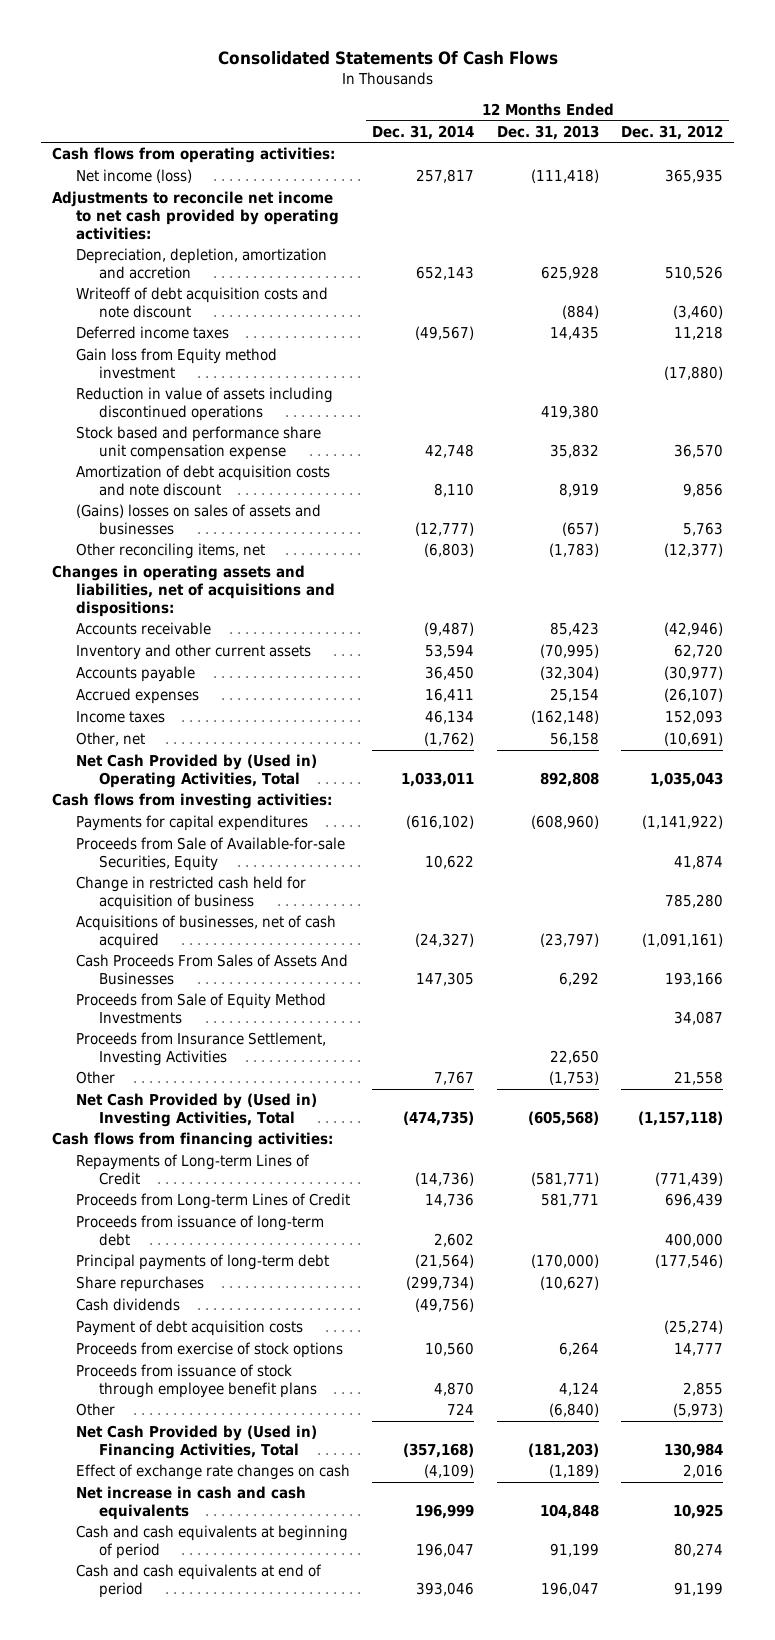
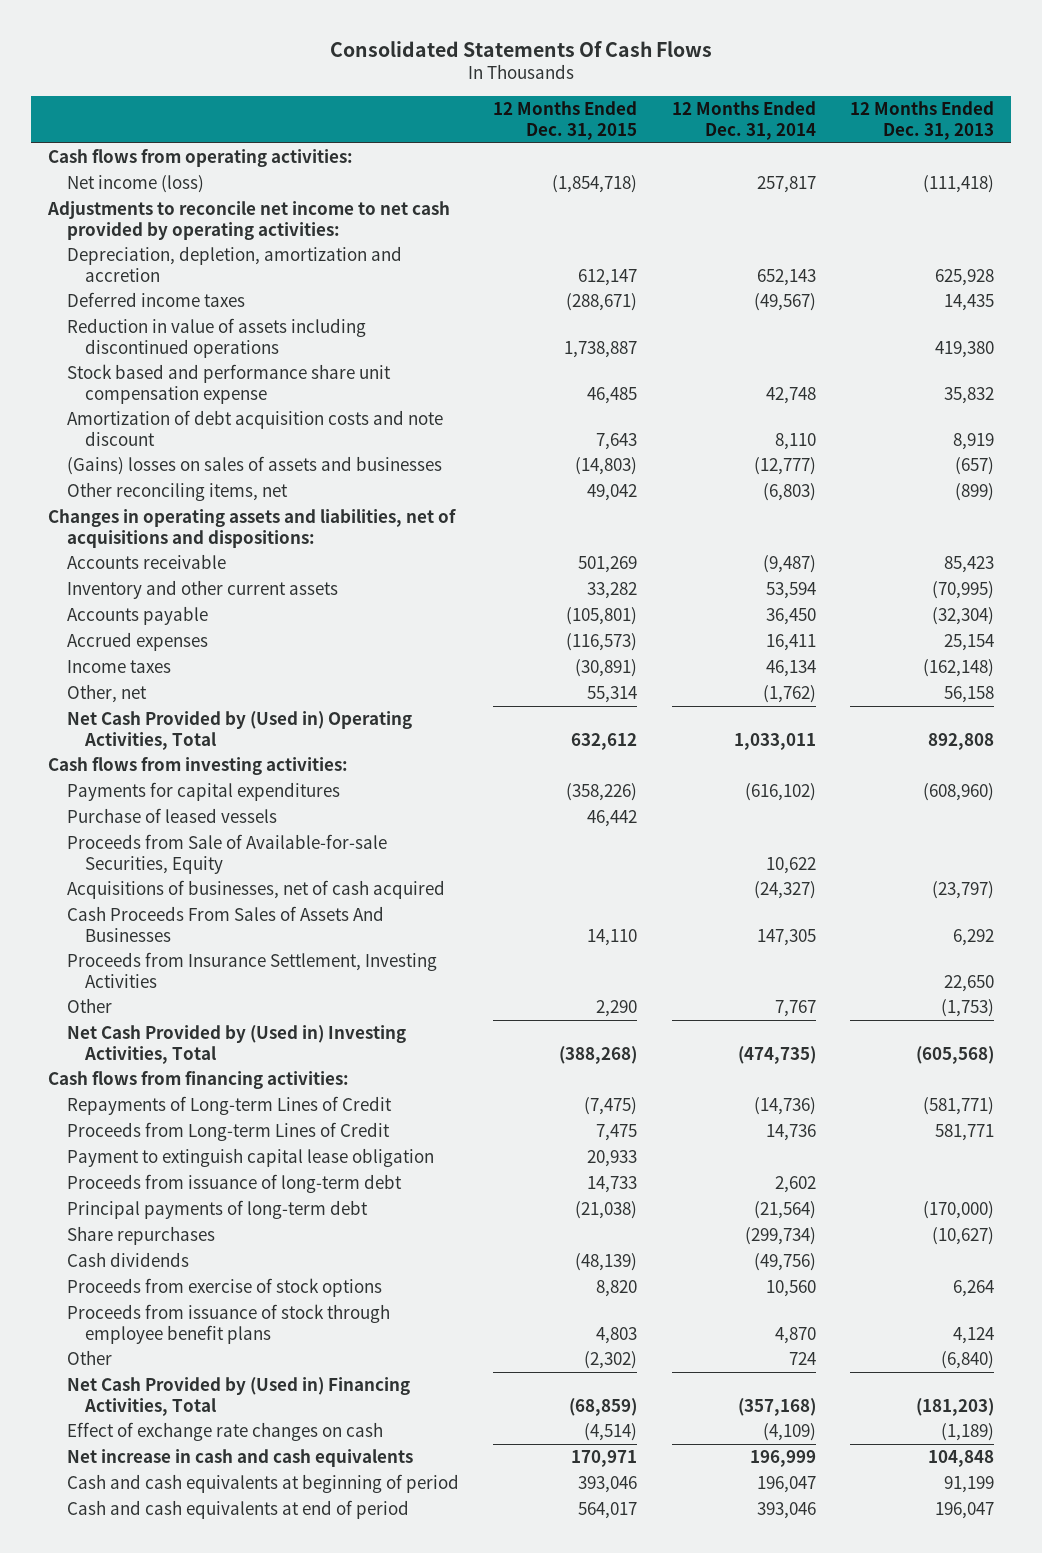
[621,124,724,140] Dec. 31, 2012 -> none
none -> [493,101,638,140] 12 Months Ended Dec. 31, 2015
[75,287,328,319] Writeoff of debt acquisition costs and note discount -> none
[75,348,277,380] Gain loss from Equity method investment -> none
[548,543,599,558] (1,783) -> [955,482,995,501] (899)
none -> [66,807,277,823] Purchase of leased vessels
[75,876,306,911] Change in restricted cash held for acquisition of business -> none
[75,993,326,1025] Proceeds from Sale of Equity Method Investments -> none
none -> [66,1147,434,1167] Payment to extinguish capital lease obligation
[75,1320,303,1337] Payment of debt acquisition costs -> none

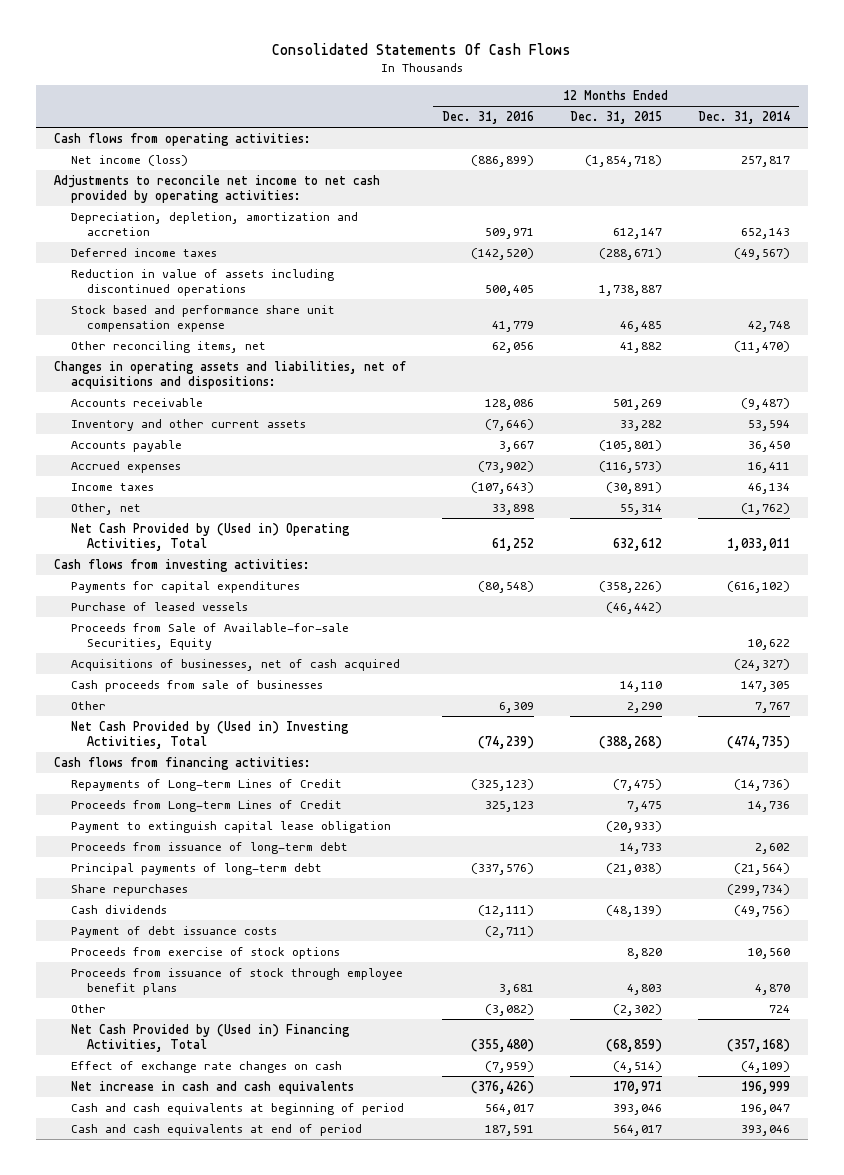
[850,101,995,140] 12 Months Ended Dec. 31, 2013 -> none
none -> [441,111,534,125] Dec. 31, 2016
[66,409,443,446] Amortization of debt acquisition costs and note discount -> none
[66,455,442,475] (Gains) losses on sales of assets and businesses -> none
[587,483,638,501] 49,042 -> [619,341,662,353] 41,882
[762,482,816,501] (6,803) -> [733,340,790,353] (11,470)
[587,809,638,827] 46,442 -> [605,601,662,614] (46,442)
[66,951,437,988] Proceeds from Insurance Settlement, Investing Activities -> none
[66,905,384,942] Cash Proceeds From Sales of Assets And Businesses -> [70,679,323,692] Cash proceeds from sale of businesses
[587,1149,638,1167] 20,933 -> [605,820,662,833] (20,933)
none -> [70,925,277,938] Payment of debt issuance costs

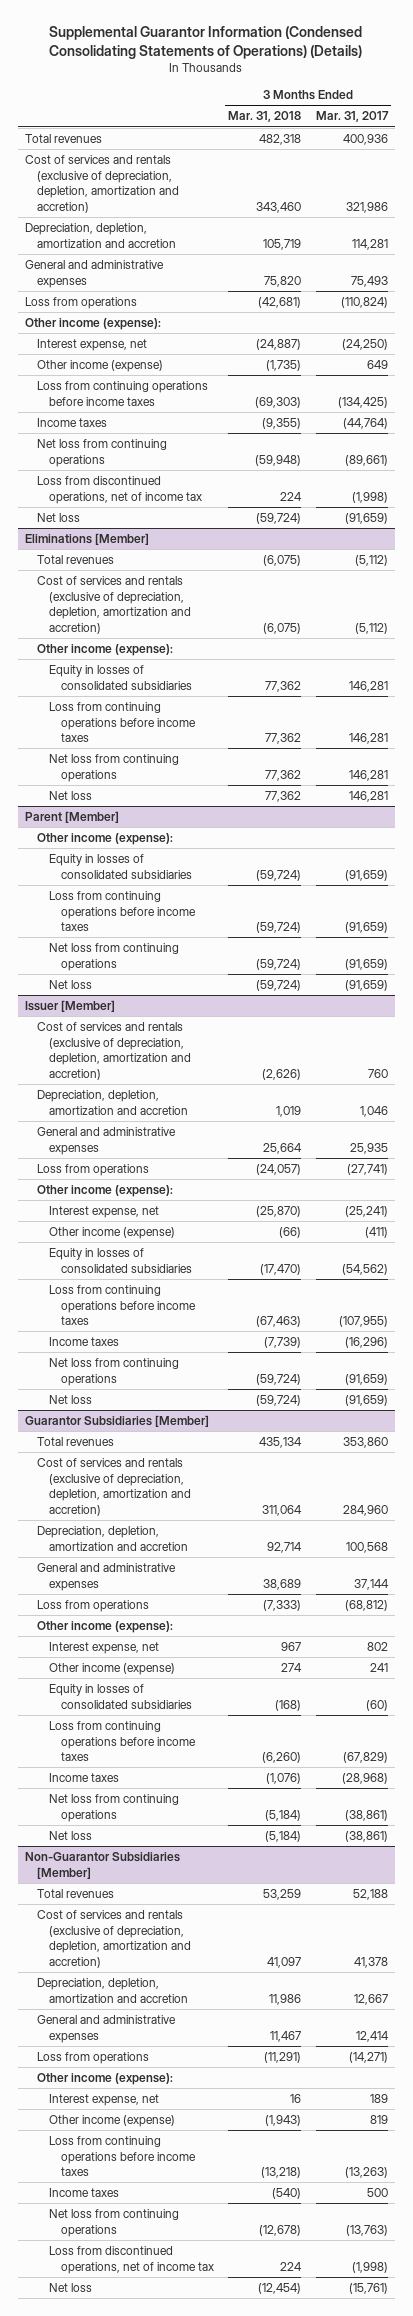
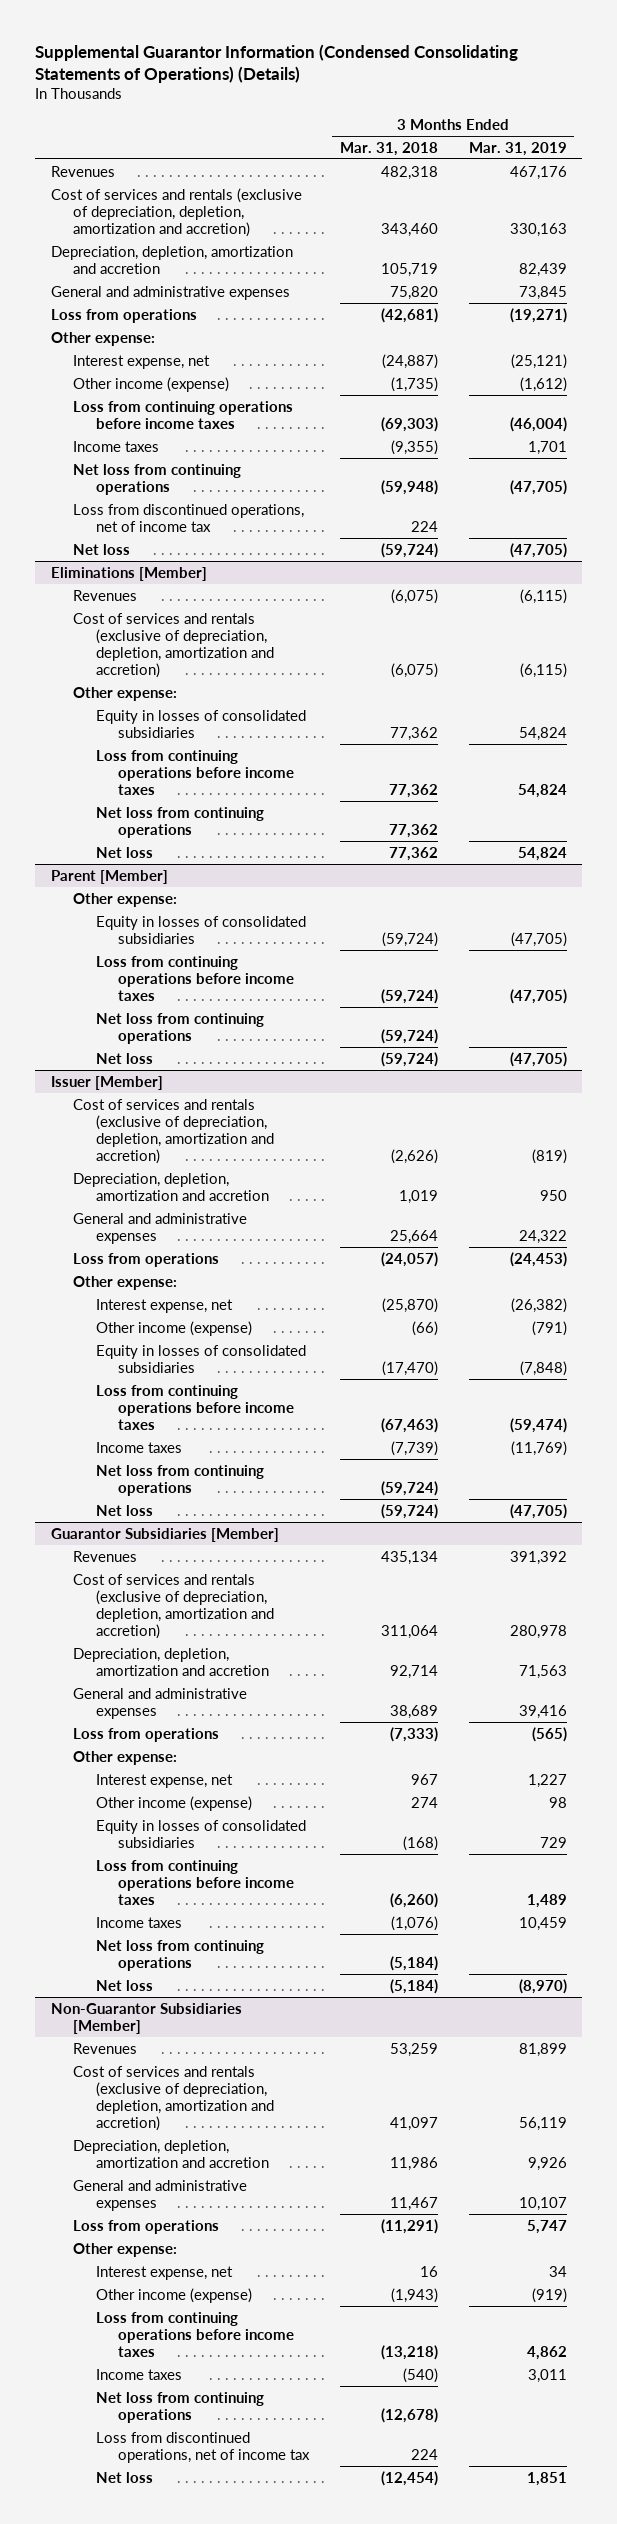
[315,111,389,123] Mar. 31, 2017 -> none
none -> [468,141,567,156] Mar. 31, 2019
[25,134,103,144] Total revenues -> [50,165,115,177] Revenues
[25,318,162,331] Other income (expense): -> [50,331,155,346] Other expense:
[37,555,115,565] Total revenues -> [73,589,138,601] Revenues
[37,644,174,657] Other income (expense): -> [73,686,178,701] Other expense:
[37,833,174,846] Other income (expense): -> [73,892,178,907] Other expense:
[37,1185,174,1198] Other income (expense): -> [73,1275,178,1290] Other expense:
[37,1437,115,1447] Total revenues -> [73,1550,138,1562] Revenues
[37,1621,174,1634] Other income (expense): -> [73,1750,178,1765] Other expense:
[37,1889,115,1899] Total revenues -> [73,2042,138,2054] Revenues
[37,2073,174,2086] Other income (expense): -> [73,2242,178,2257] Other expense:

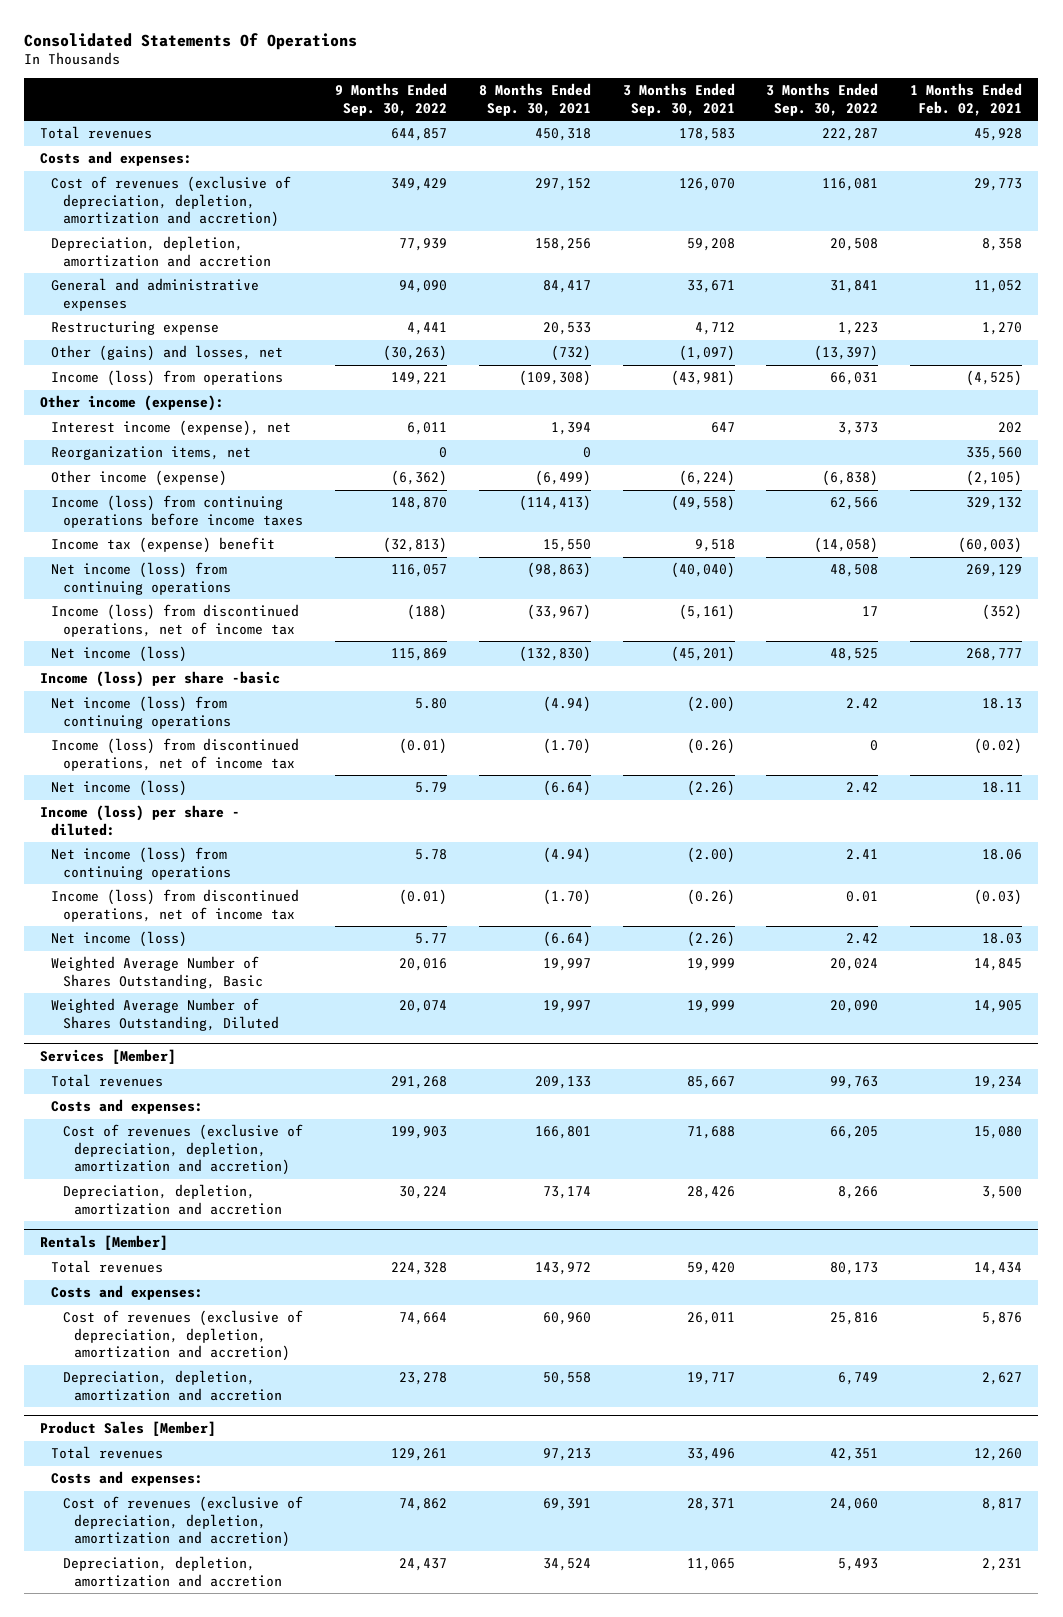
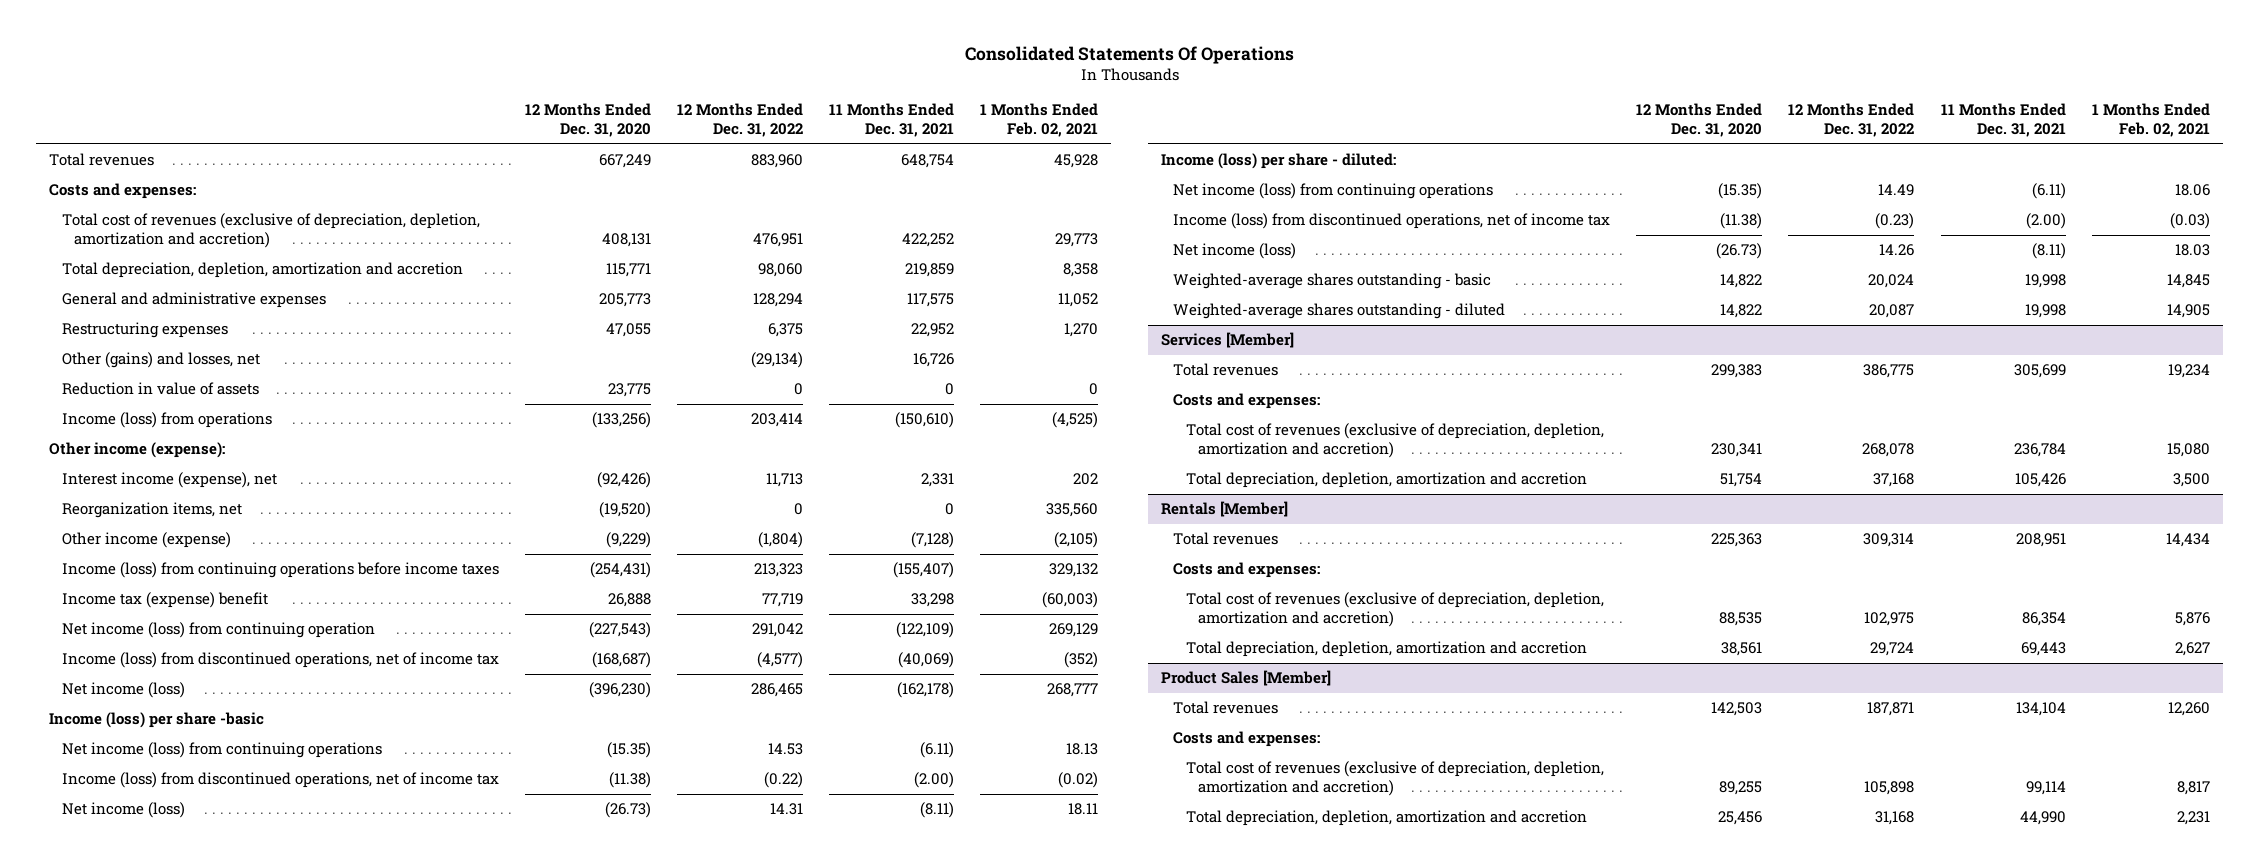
[334,83,447,116] 9 Months Ended Sep. 30, 2022 -> none
[478,83,591,116] 8 Months Ended Sep. 30, 2021 -> none
[622,83,735,116] 3 Months Ended Sep. 30, 2021 -> none
[766,83,879,116] 3 Months Ended Sep. 30, 2022 -> none
none -> [524,103,651,137] 12 Months Ended Dec. 31, 2020
none -> [676,103,803,137] 12 Months Ended Dec. 31, 2022
none -> [828,103,954,137] 11 Months Ended Dec. 31, 2021
[51,176,292,228] Cost of revenues (exclusive of depreciation, depletion, amortization and accretion) -> [61,213,480,248] Total cost of revenues (exclusive of depreciation, depletion, amortization and accretion)
[51,236,271,267] Depreciation, depletion, amortization and accretion -> [61,262,463,279] Total depreciation, depletion, amortization and accretion
[51,321,220,336] Restructuring expense -> [61,322,228,339] Restructuring expenses
none -> [61,382,259,396] Reduction in value of assets
[51,562,231,595] Net income (loss) from continuing operations -> [61,622,375,639] Net income (loss) from continuing operation
[51,956,263,989] Weighted Average Number of Shares Outstanding, Basic -> [1173,273,1492,290] Weighted-average shares outstanding - basic
[51,998,279,1031] Weighted Average Number of Shares Outstanding, Diluted -> [1173,303,1506,320] Weighted-average shares outstanding - diluted
[62,1124,303,1176] Cost of revenues (exclusive of depreciation, depletion, amortization and accretion) -> [1185,423,1604,458] Total cost of revenues (exclusive of depreciation, depletion, amortization and accretion)
[62,1184,283,1215] Depreciation, depletion, amortization and accretion -> [1185,472,1587,489] Total depreciation, depletion, amortization and accretion
[62,1310,303,1362] Cost of revenues (exclusive of depreciation, depletion, amortization and accretion) -> [1185,592,1604,627] Total cost of revenues (exclusive of depreciation, depletion, amortization and accretion)
[62,1370,283,1401] Depreciation, depletion, amortization and accretion -> [1185,641,1587,658] Total depreciation, depletion, amortization and accretion
[62,1496,303,1548] Cost of revenues (exclusive of depreciation, depletion, amortization and accretion) -> [1185,761,1604,796] Total cost of revenues (exclusive of depreciation, depletion, amortization and accretion)
[62,1556,283,1587] Depreciation, depletion, amortization and accretion -> [1185,810,1587,827] Total depreciation, depletion, amortization and accretion

